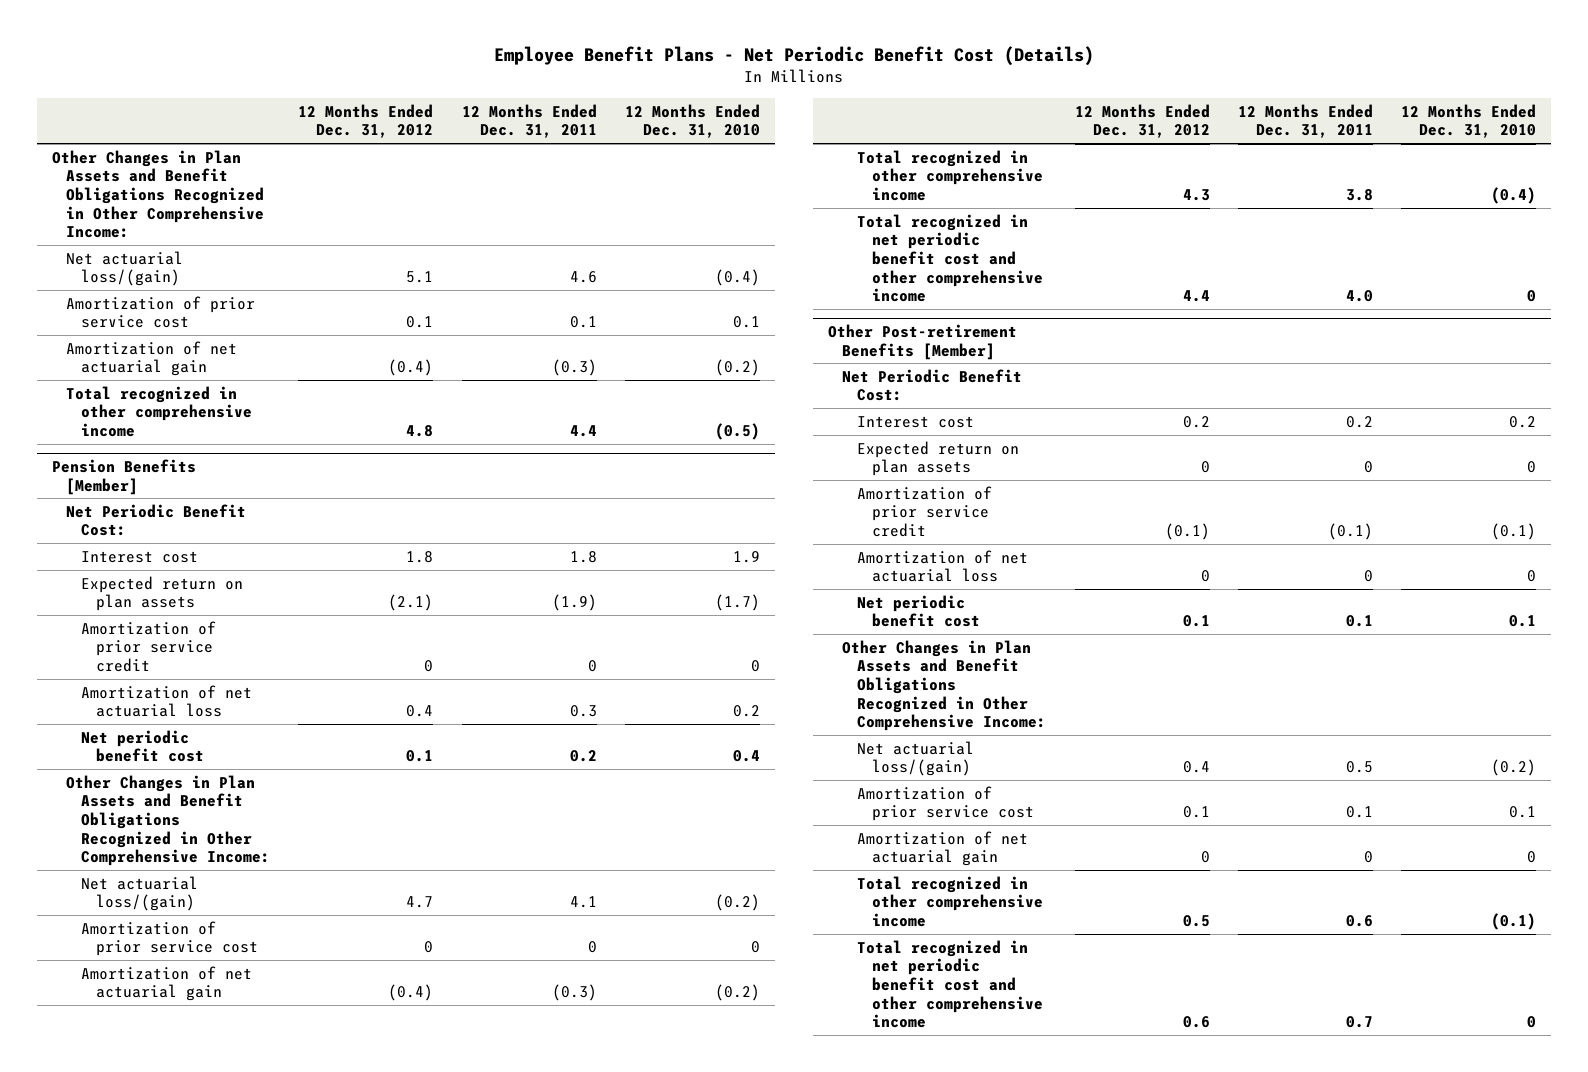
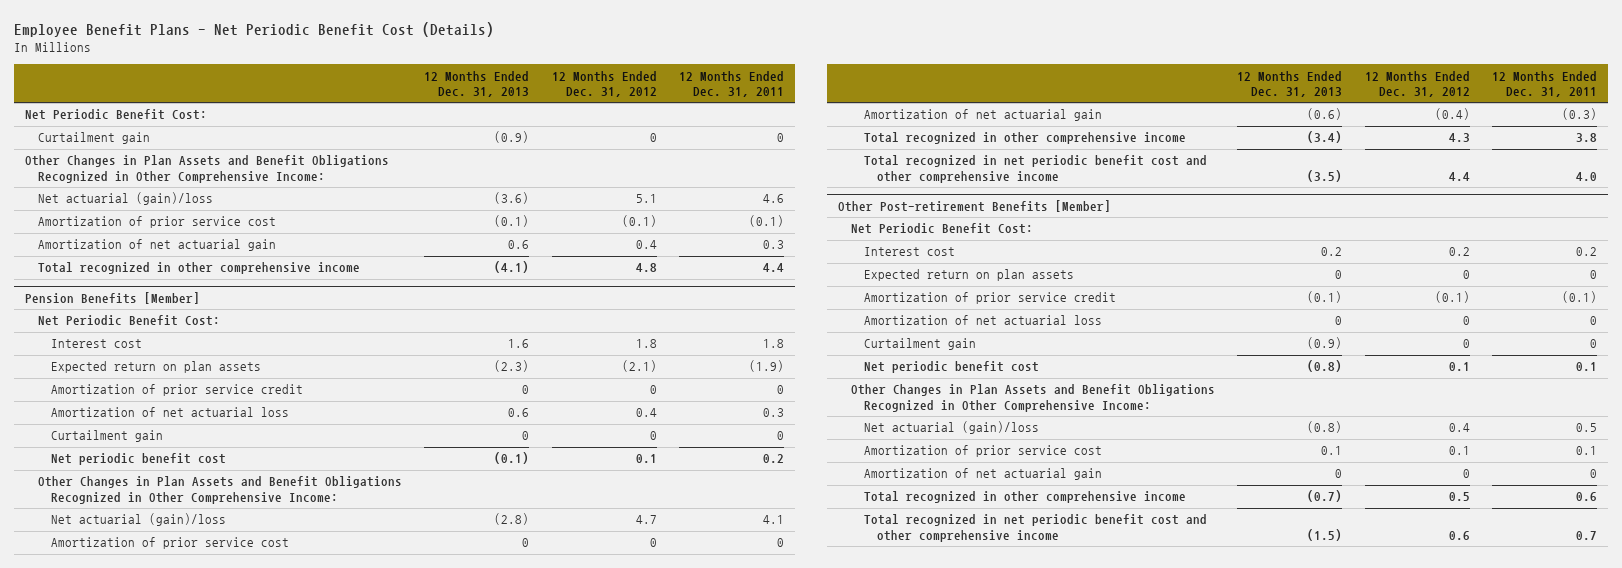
[625,103,761,139] 12 Months Ended Dec. 31, 2010 -> none
none -> [424,70,530,98] 12 Months Ended Dec. 31, 2013
none -> [25,109,208,121] Net Periodic Benefit Cost:
none -> [38,132,151,145] Curtailment gain
[66,250,184,287] Net actuarial loss/(gain) -> [38,192,214,206] Net actuarial (gain)/loss
[406,316,434,329] 0.1 -> [621,215,657,228] (0.1)
[569,316,597,329] 0.1 -> [748,215,784,228] (0.1)
[388,359,434,377] (0.4) -> [635,240,657,250] 0.4
[551,359,597,377] (0.3) -> [762,240,784,250] 0.3
none -> [51,430,164,443] Curtailment gain
[80,875,198,912] Net actuarial loss/(gain) -> [51,513,227,527] Net actuarial (gain)/loss
none -> [864,338,977,351] Curtailment gain
[857,740,975,777] Net actuarial loss/(gain) -> [864,421,1040,435] Net actuarial (gain)/loss

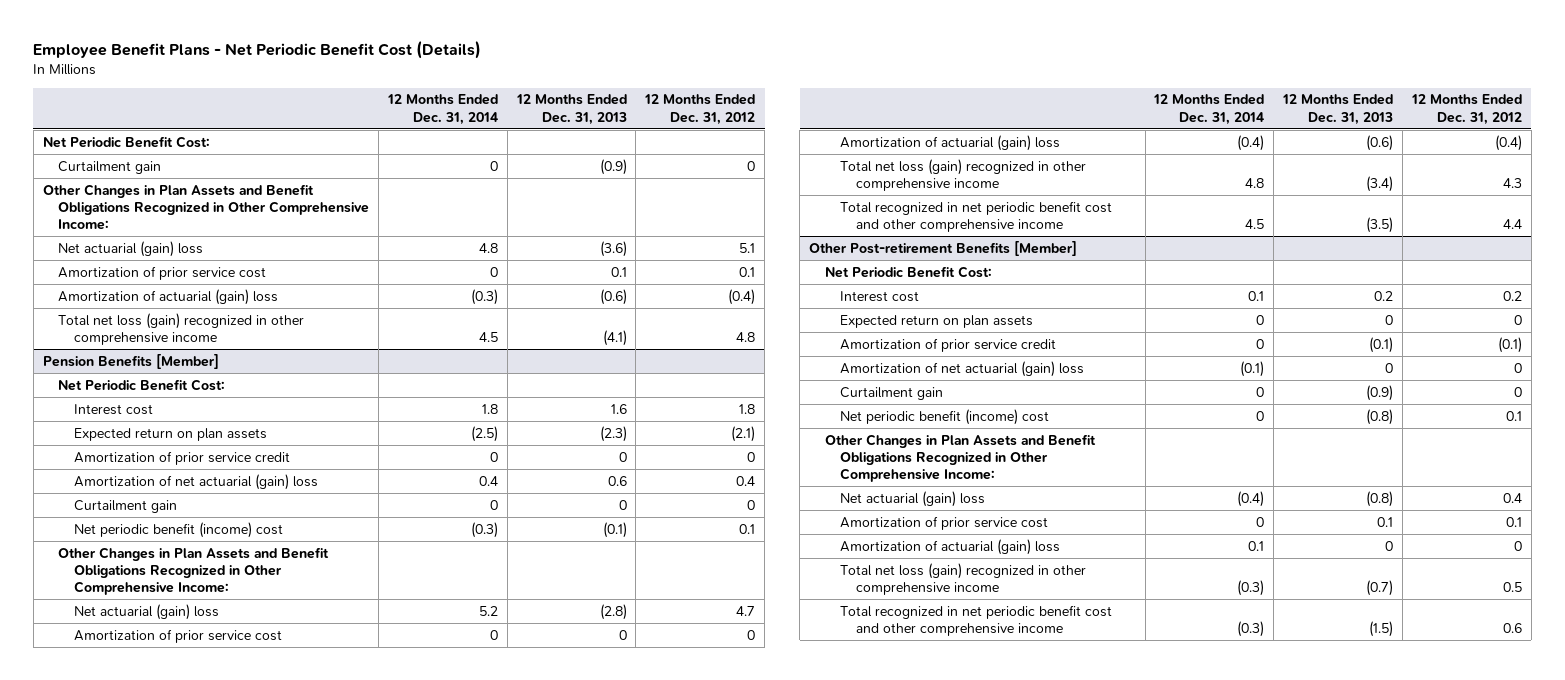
[678,70,784,98] 12 Months Ended Dec. 31, 2011 -> none
none -> [386,94,498,125] 12 Months Ended Dec. 31, 2014
[38,192,214,206] Net actuarial (gain)/loss -> [58,240,204,257] Net actuarial (gain) loss
[494,215,530,228] (0.1) -> [610,266,627,277] 0.1
[621,215,657,228] (0.1) -> [739,266,756,277] 0.1
[38,239,277,252] Amortization of net actuarial gain -> [58,288,279,305] Amortization of actuarial (gain) loss
[508,240,530,250] 0.6 -> [599,288,627,305] (0.6)
[635,240,657,250] 0.4 -> [728,288,756,305] (0.4)
[38,262,361,275] Total recognized in other comprehensive income -> [58,312,305,345] Total net loss (gain) recognized in other comprehensive income
[51,407,290,418] Amortization of net actuarial loss -> [73,473,318,490] Amortization of net actuarial (gain) loss
[51,453,227,466] Net periodic benefit cost -> [73,521,283,538] Net periodic benefit (income) cost
[51,513,227,527] Net actuarial (gain)/loss -> [73,603,219,620] Net actuarial (gain) loss
[864,109,1103,122] Amortization of net actuarial gain -> [840,134,1061,151] Amortization of actuarial (gain) loss
[864,132,1187,145] Total recognized in other comprehensive income -> [840,158,1087,191] Total net loss (gain) recognized in other comprehensive income
[864,315,1103,326] Amortization of net actuarial loss -> [840,360,1085,377] Amortization of net actuarial (gain) loss
[864,361,1040,374] Net periodic benefit cost -> [840,408,1050,425] Net periodic benefit (income) cost
[864,421,1040,435] Net actuarial (gain)/loss -> [840,490,986,507] Net actuarial (gain) loss
[864,468,1103,481] Amortization of net actuarial gain -> [840,538,1061,555] Amortization of actuarial (gain) loss
[864,491,1187,504] Total recognized in other comprehensive income -> [840,562,1087,595] Total net loss (gain) recognized in other comprehensive income

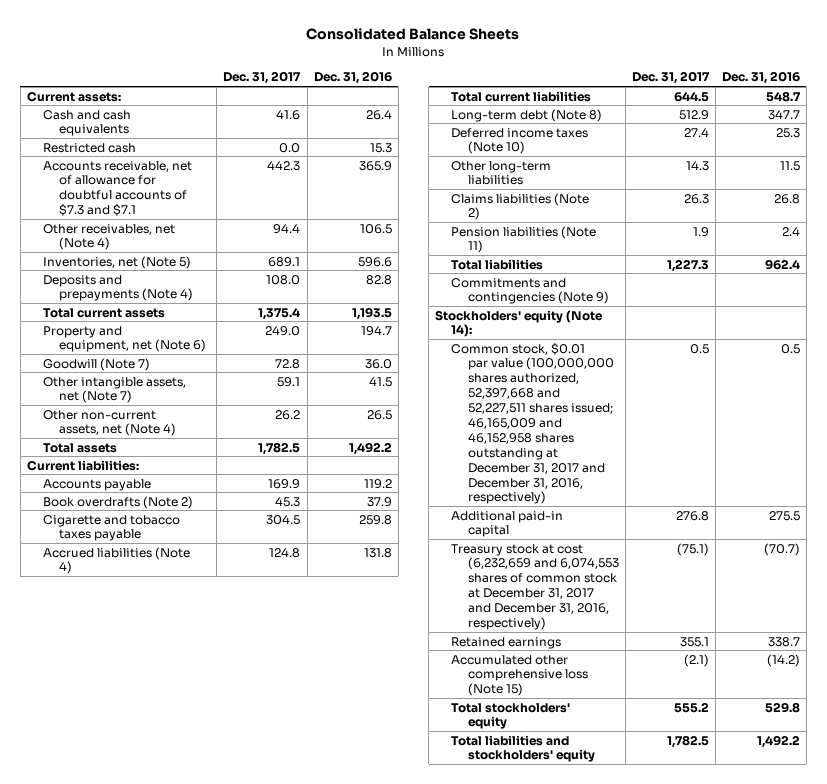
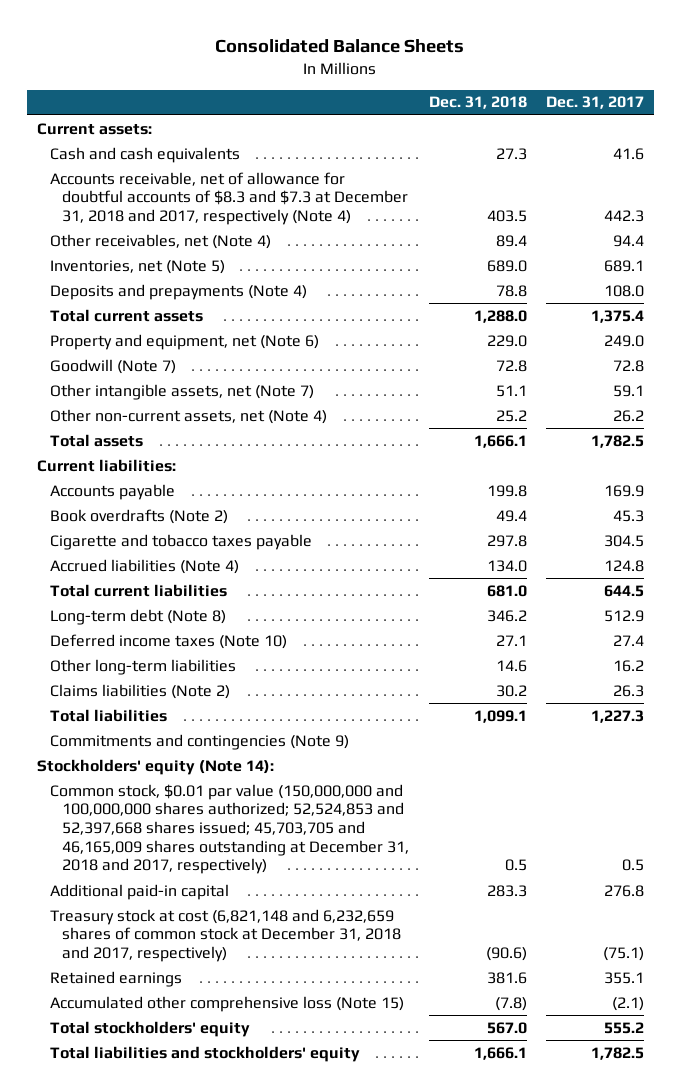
[313,71,392,85] Dec. 31, 2016 -> none
none -> [428,96,527,110] Dec. 31, 2018
[43,142,137,153] Restricted cash -> none
[43,160,193,217] Accounts receivable, net of allowance for doubtful accounts of $7.3 and $7.1 -> [49,171,409,225] Accounts receivable, net of allowance for doubtful accounts of $8.3 and $7.3 at December 31, 2018 and 2017, respectively (Note 4)
[685,160,709,171] 14.3 -> [612,659,644,672] 16.2
[451,225,597,254] Pension liabilities (Note 11) -> none
[451,342,614,505] Common stock, $0.01 par value (100,000,000 shares authorized, 52,397,668 and 52,227,511 shares issued; 46,165,009 and 46,152,958 shares outstanding at December 31, 2017 and December 31, 2016, respectively) -> [49,783,410,875] Common stock, $0.01 par value (150,000,000 and 100,000,000 shares authorized; 52,524,853 and 52,397,668 shares issued; 45,703,705 and 46,165,009 shares outstanding at December 31, 2018 and 2017, respectively)
[451,543,619,631] Treasury stock at cost (6,232,659 and 6,074,553 shares of common stock at December 31, 2017 and December 31, 2016, respectively) -> [49,908,402,962] Treasury stock at cost (6,821,148 and 6,232,659 shares of common stock at December 31, 2018 and 2017, respectively)

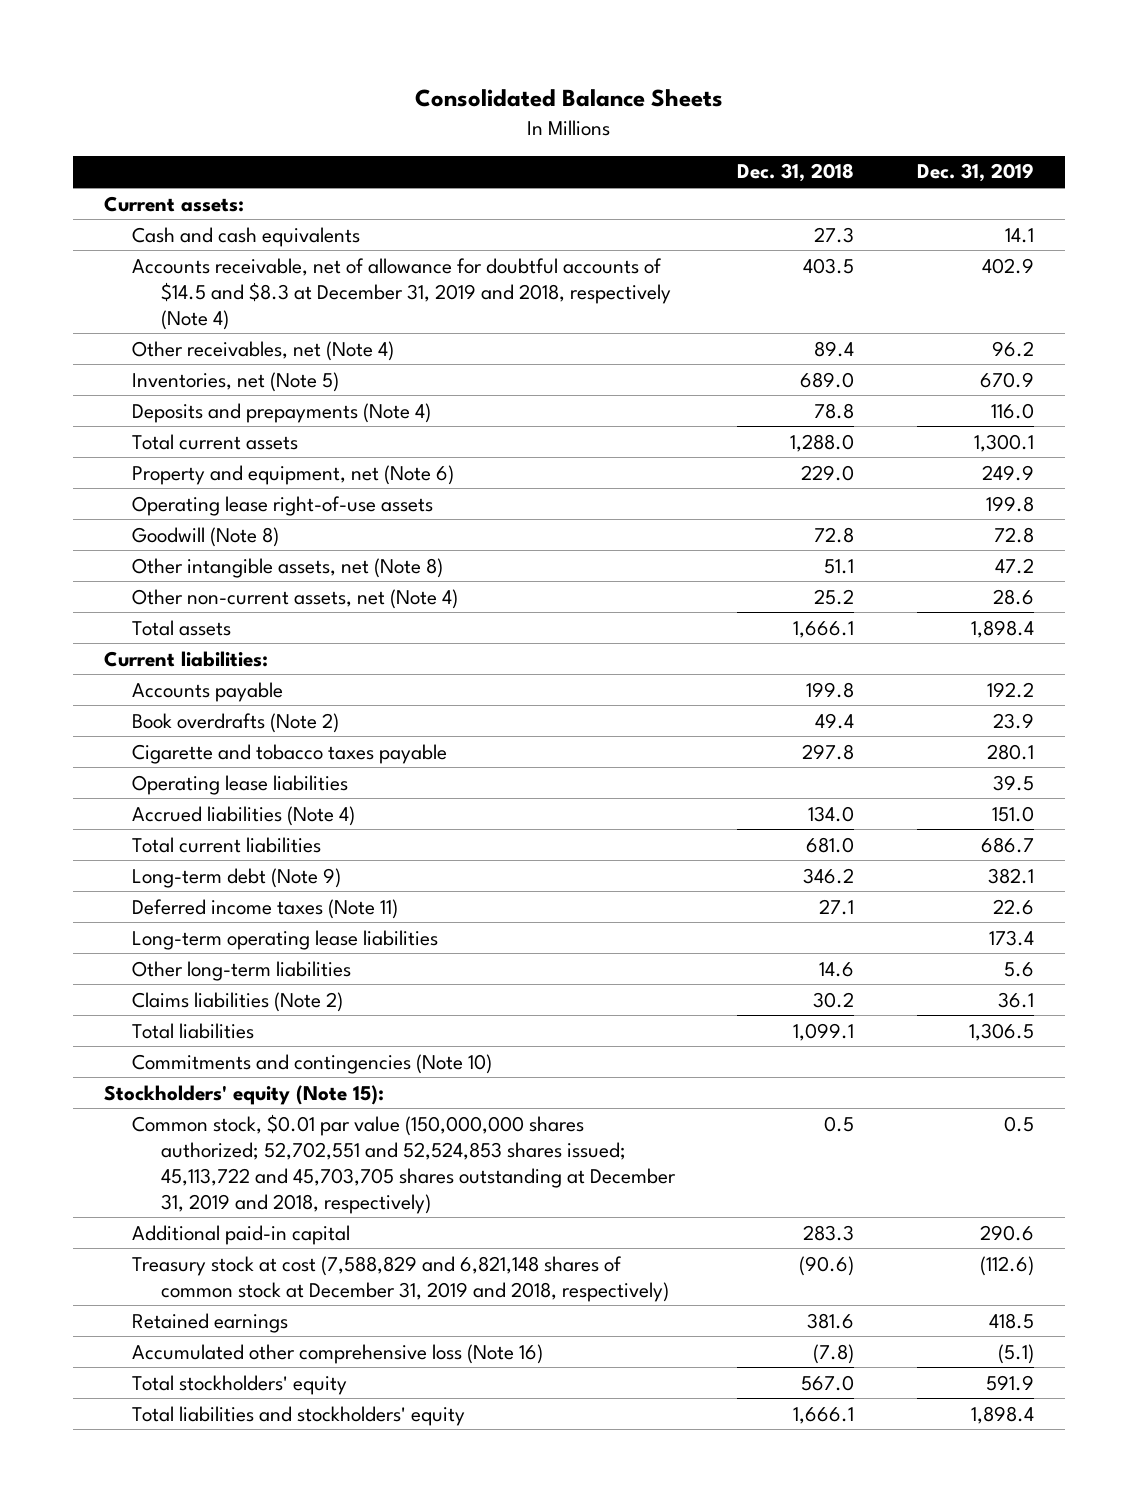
[545,96,644,110] Dec. 31, 2017 -> none
none -> [916,163,1034,183] Dec. 31, 2019
[49,171,409,225] Accounts receivable, net of allowance for doubtful accounts of $8.3 and $7.3 at December 31, 2018 and 2017, respectively (Note 4) -> [132,257,671,330] Accounts receivable, net of allowance for doubtful accounts of $14.5 and $8.3 at December 31, 2019 and 2018, respectively (Note 4)
none -> [132,495,434,516] Operating lease right-of-use assets
[49,358,176,374] Goodwill (Note 7) -> [132,526,280,547] Goodwill (Note 8)
[49,383,314,400] Other intangible assets, net (Note 7) -> [132,557,444,578] Other intangible assets, net (Note 8)
none -> [132,774,349,795] Operating lease liabilities
[49,608,226,625] Long-term debt (Note 8) -> [132,867,342,888] Long-term debt (Note 9)
[49,633,287,649] Deferred income taxes (Note 10) -> [132,898,399,919] Deferred income taxes (Note 11)
none -> [132,929,439,950] Long-term operating lease liabilities
[49,733,349,750] Commitments and contingencies (Note 9) -> [132,1053,493,1074] Commitments and contingencies (Note 10)
[36,758,274,775] Stockholders' equity (Note 14): -> [104,1084,385,1105] Stockholders' equity (Note 15):
[49,783,410,875] Common stock, $0.01 par value (150,000,000 and 100,000,000 shares authorized; 52,524,853 and 52,397,668 shares issued; 45,703,705 and 46,165,009 shares outstanding at December 31, 2018 and 2017, respectively) -> [132,1113,676,1214] Common stock, $0.01 par value (150,000,000 shares authorized; 52,702,551 and 52,524,853 shares issued; 45,113,722 and 45,703,705 shares outstanding at December 31, 2019 and 2018, respectively)
[49,908,402,962] Treasury stock at cost (6,821,148 and 6,232,659 shares of common stock at December 31, 2018 and 2017, respectively) -> [132,1255,669,1302] Treasury stock at cost (7,588,829 and 6,821,148 shares of common stock at December 31, 2019 and 2018, respectively)
[49,995,404,1012] Accumulated other comprehensive loss (Note 15) -> [132,1343,544,1364] Accumulated other comprehensive loss (Note 16)

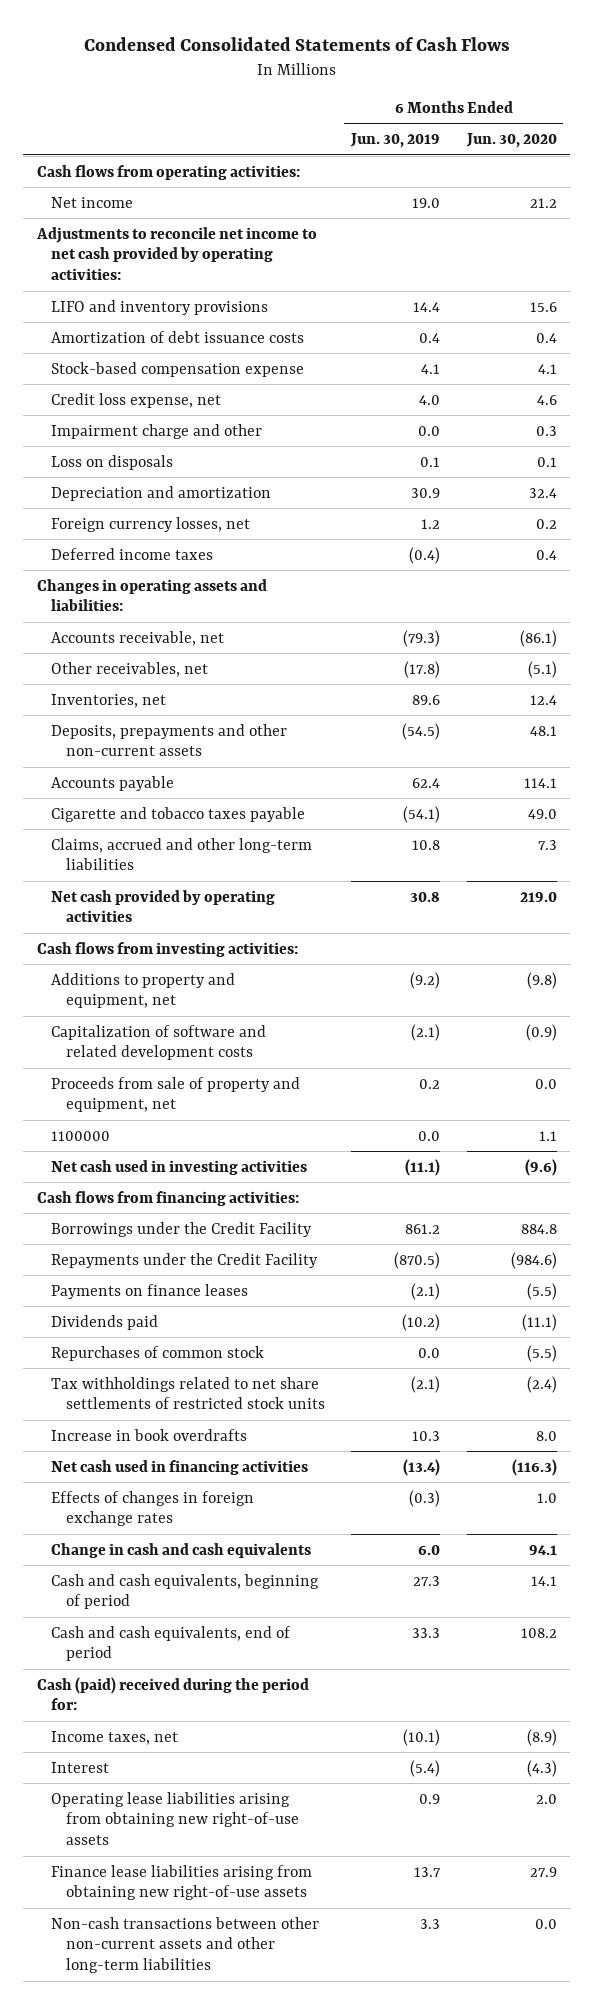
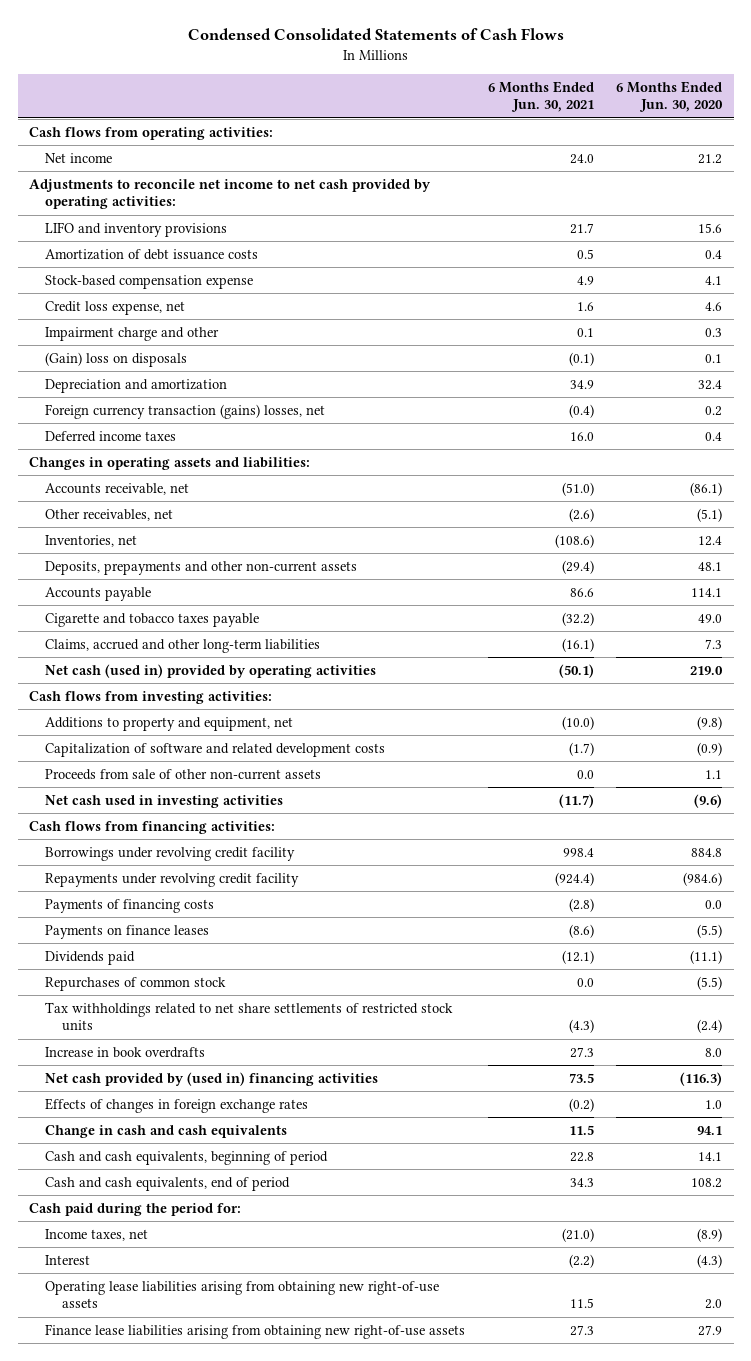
[350,133,441,149] Jun. 30, 2019 -> none
none -> [487,80,594,113] 6 Months Ended Jun. 30, 2021
[51,454,174,470] Loss on disposals -> [45,351,188,367] (Gain) loss on disposals
[51,516,251,532] Foreign currency losses, net -> [45,403,326,419] Foreign currency transaction (gains) losses, net
[51,889,276,923] Net cash provided by operating activities -> [45,663,377,678] Net cash (used in) provided by operating activities
[51,1076,301,1113] Proceeds from sale of property and equipment, net -> none
[51,1130,111,1141] 1100000 -> [45,768,322,780] Proceeds from sale of other non-current assets
[51,1221,313,1237] Borrowings under the Credit Facility -> [45,846,296,861] Borrowings under revolving credit facility
[51,1252,319,1268] Repayments under the Credit Facility -> [45,872,300,887] Repayments under revolving credit facility
none -> [45,898,215,913] Payments of financing costs
[51,1459,309,1475] Net cash used in financing activities -> [45,1071,379,1086] Net cash provided by (used in) financing activities
[36,1676,309,1711] Cash (paid) received during the period for: -> [28,1202,241,1216] Cash paid during the period for:
[51,1916,320,1974] Non-cash transactions between other non-current assets and other long-term liabilities -> none

